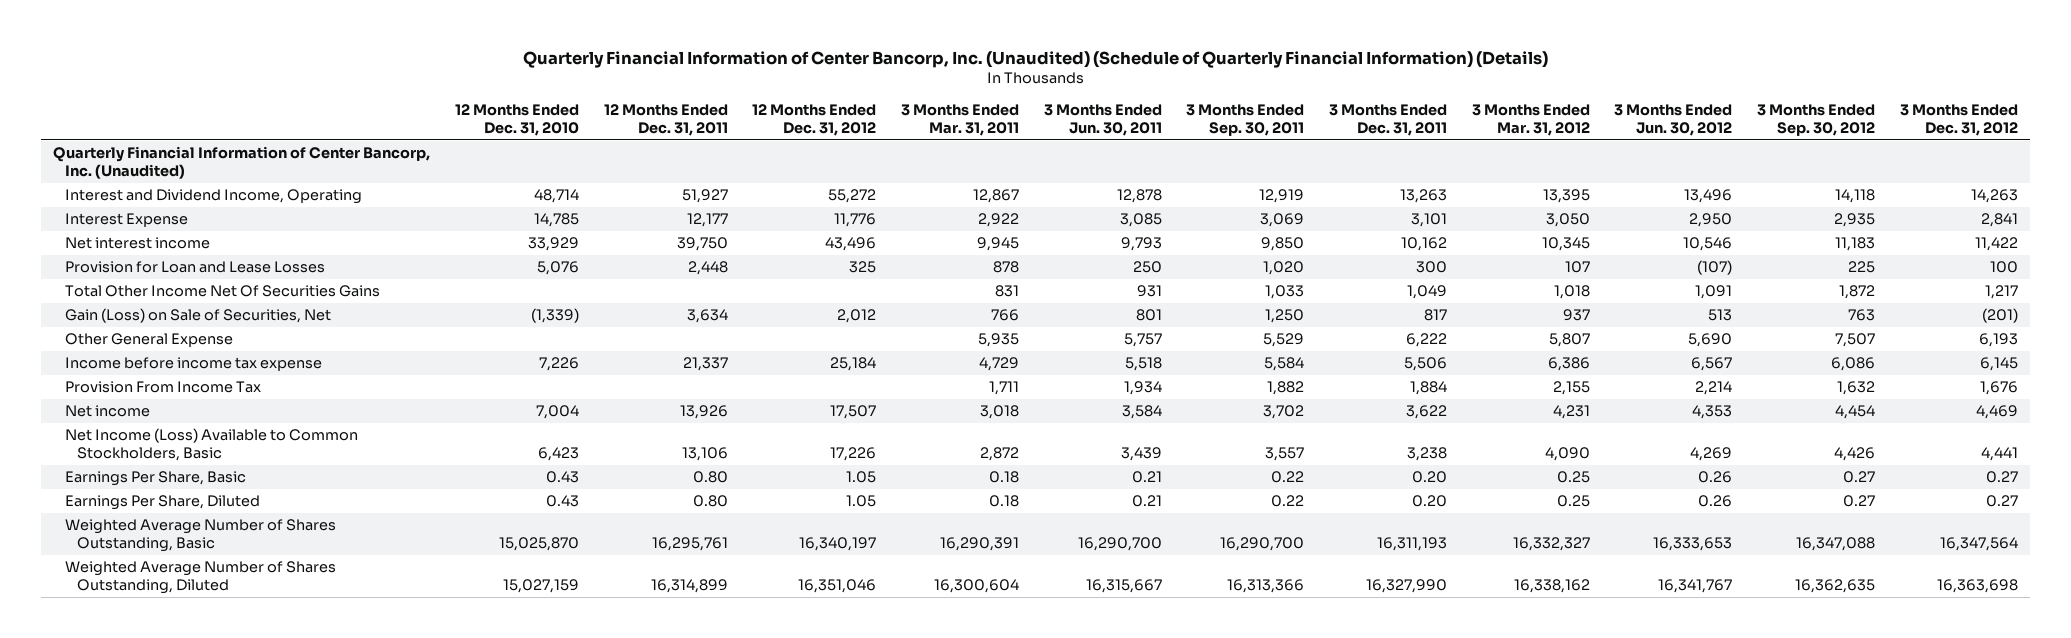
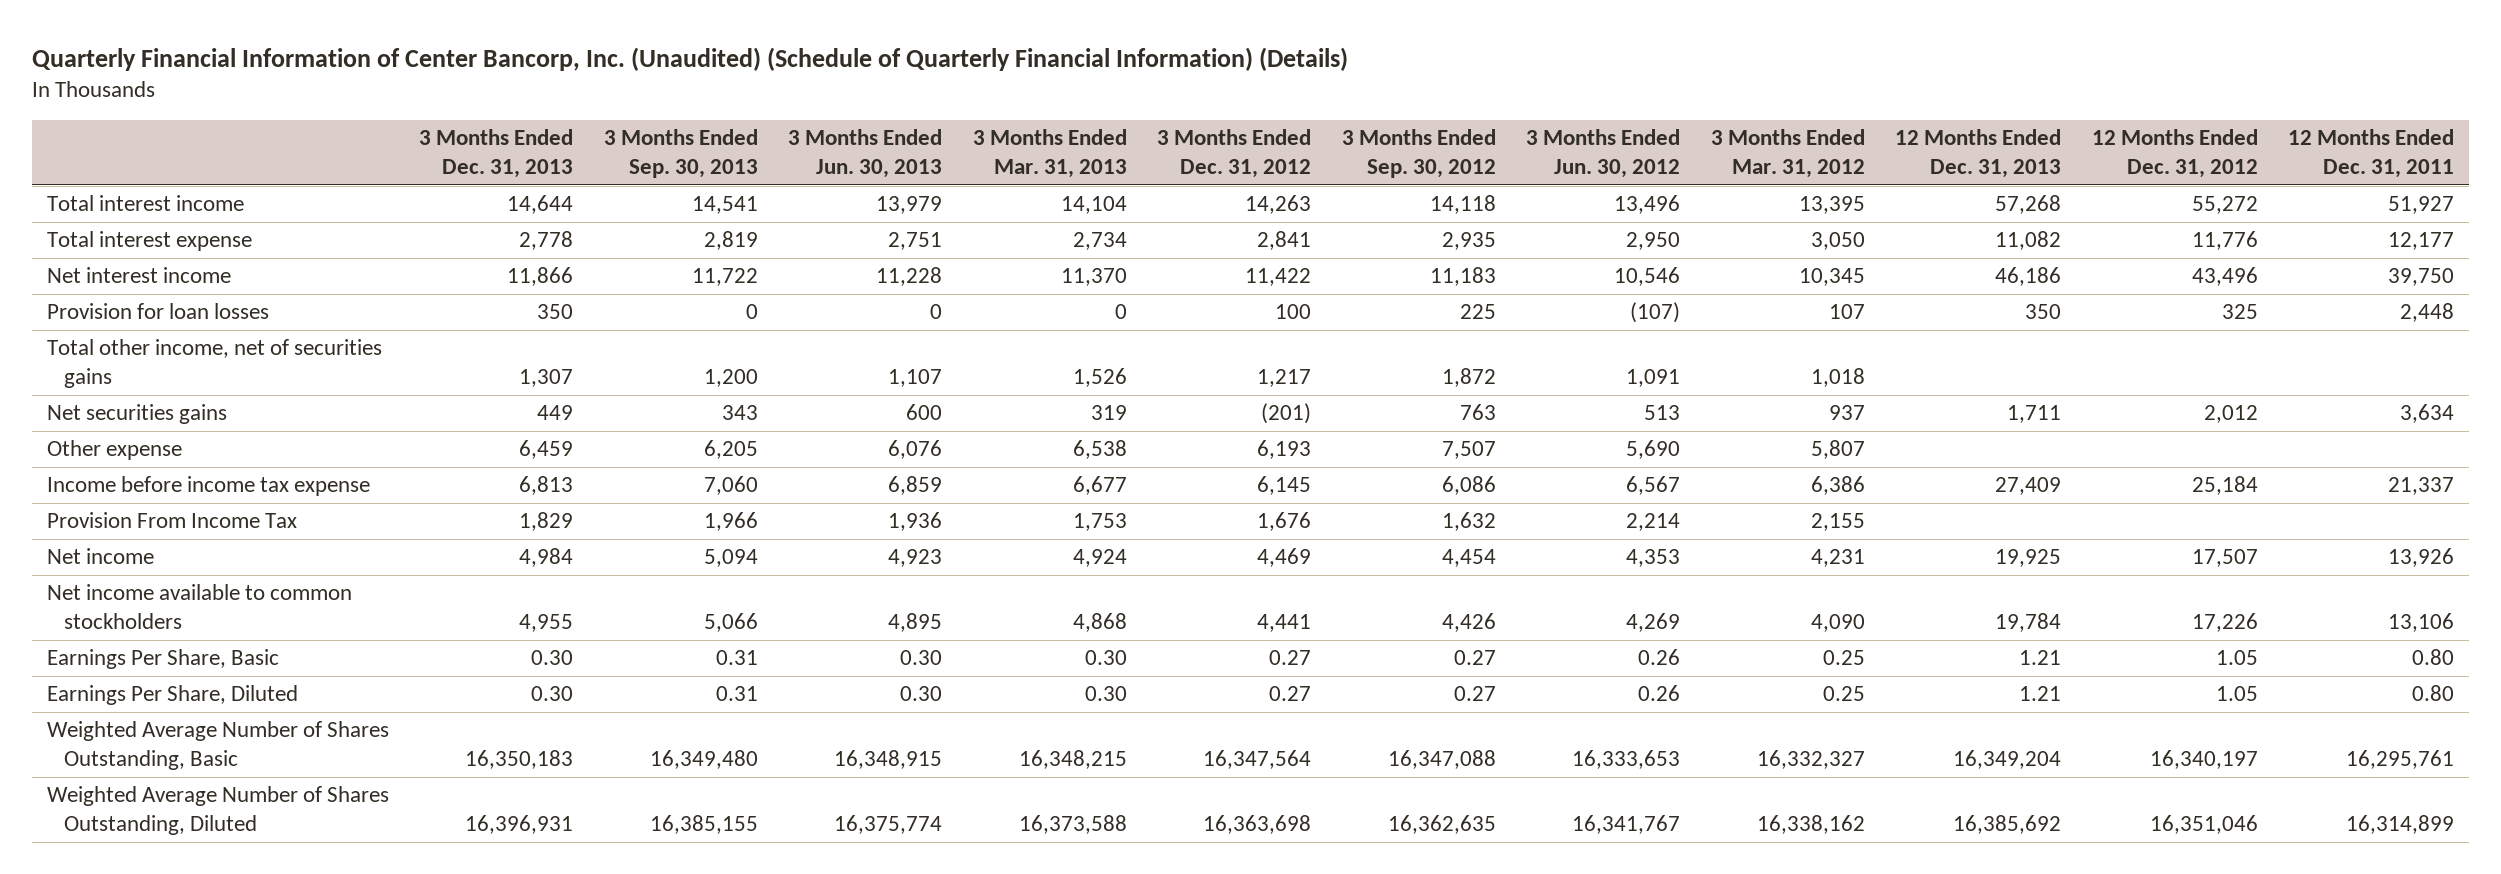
[455,104,580,136] 12 Months Ended Dec. 31, 2010 -> none
[901,104,1020,136] 3 Months Ended Mar. 31, 2011 -> none
[1043,104,1162,136] 3 Months Ended Jun. 30, 2011 -> none
[1186,104,1305,136] 3 Months Ended Sep. 30, 2011 -> none
[1329,104,1448,136] 3 Months Ended Dec. 31, 2011 -> none
none -> [419,129,574,179] 3 Months Ended Dec. 31, 2013
none -> [603,129,758,179] 3 Months Ended Sep. 30, 2013
none -> [788,129,943,179] 3 Months Ended Jun. 30, 2013
none -> [972,129,1127,179] 3 Months Ended Mar. 31, 2013
none -> [1895,129,2062,179] 12 Months Ended Dec. 31, 2013
[53,146,431,179] Quarterly Financial Information of Center Bancorp, Inc. (Unaudited) -> none
[65,189,363,205] Interest and Dividend Income, Operating -> [46,195,244,212] Total interest income
[65,213,189,228] Interest Expense -> [46,231,252,252] Total interest expense
[65,261,326,274] Provision for Loan and Lease Losses -> [46,303,269,320] Provision for loan losses
[65,285,381,298] Total Other Income Net Of Securities Gains -> [46,339,382,389] Total other income, net of securities gains
[65,308,332,324] Gain (Loss) on Sale of Securities, Net -> [46,404,227,425] Net securities gains
[65,333,234,348] Other General Expense -> [46,440,182,461] Other expense
[65,428,359,461] Net Income (Loss) Available to Common Stockholders, Basic -> [46,584,352,630] Net income available to common stockholders

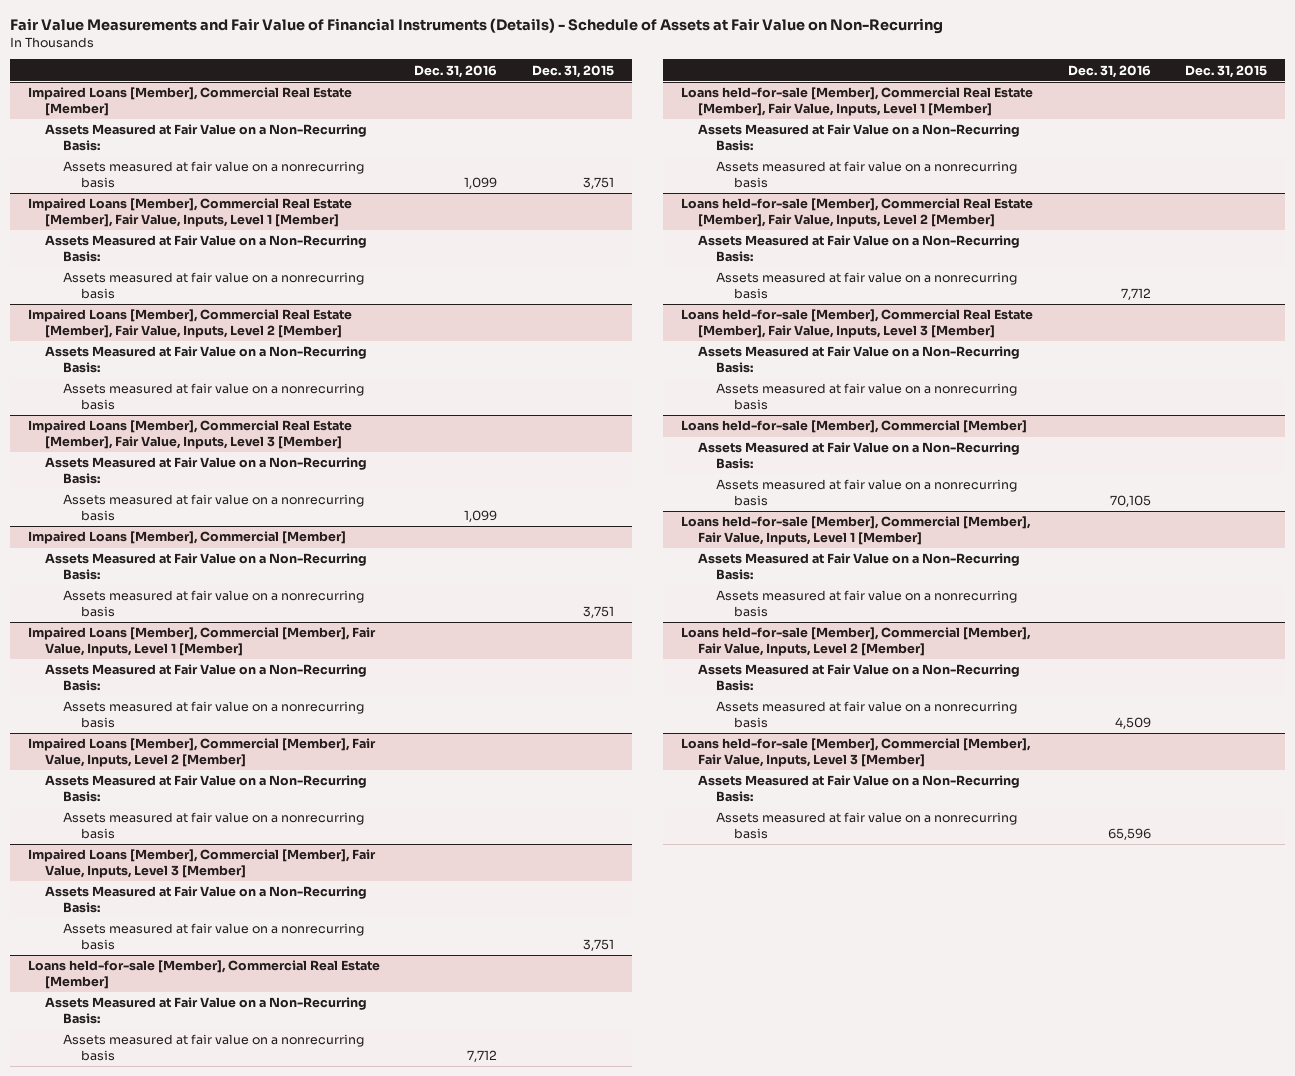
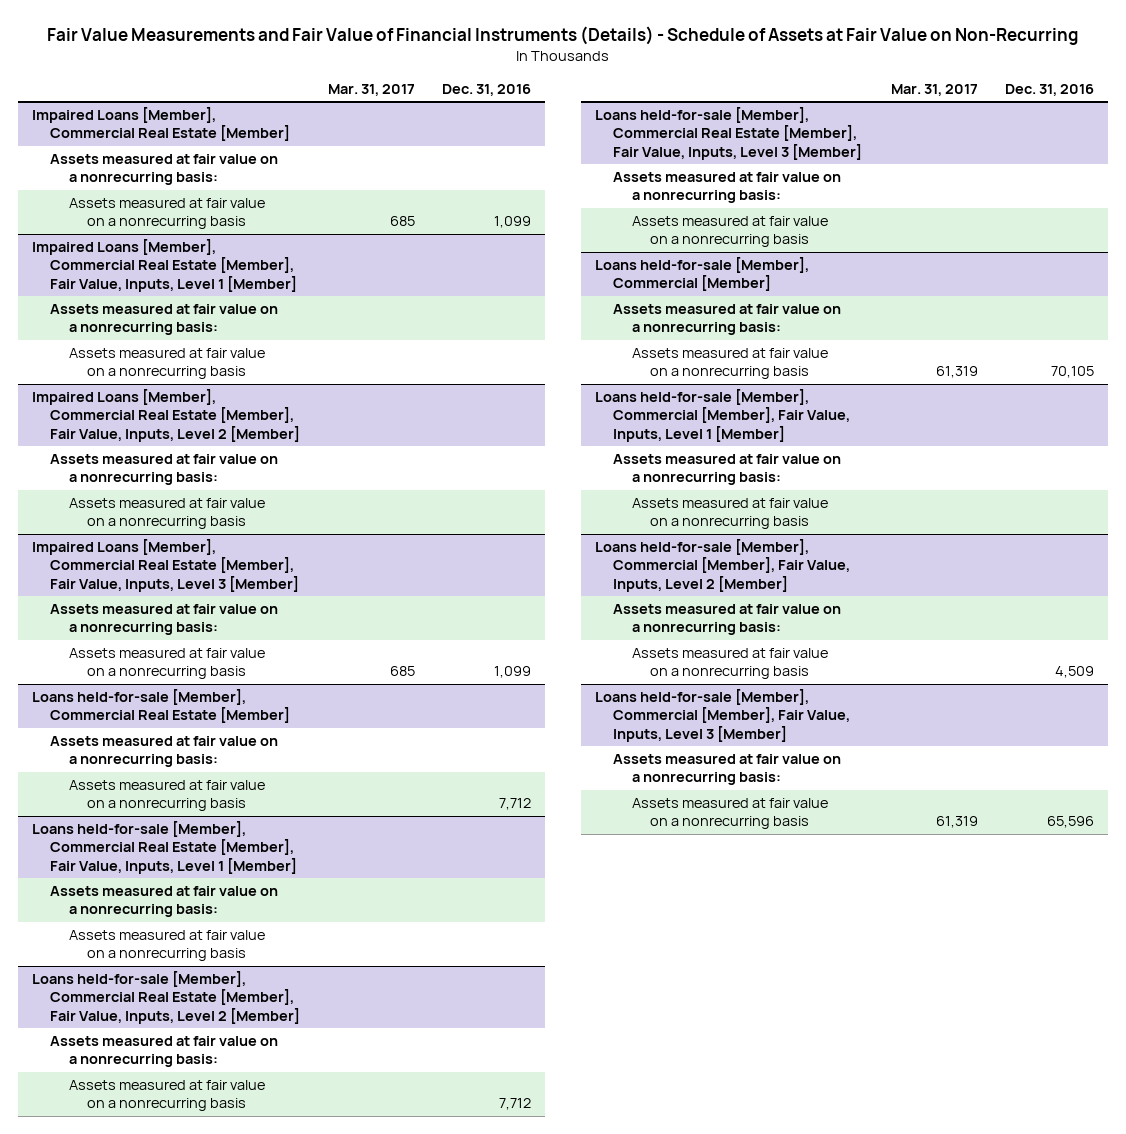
[532,64,615,78] Dec. 31, 2015 -> none
none -> [327,83,415,96] Mar. 31, 2017
[45,124,368,151] Assets Measured at Fair Value on a Non-Recurring Basis: -> [50,154,279,186] Assets measured at fair value on a nonrecurring basis:
[45,235,368,262] Assets Measured at Fair Value on a Non-Recurring Basis: -> [50,304,279,336] Assets measured at fair value on a nonrecurring basis:
[45,346,368,373] Assets Measured at Fair Value on a Non-Recurring Basis: -> [50,454,279,486] Assets measured at fair value on a nonrecurring basis:
[45,457,368,484] Assets Measured at Fair Value on a Non-Recurring Basis: -> [50,604,279,636] Assets measured at fair value on a nonrecurring basis:
[27,531,346,545] Impaired Loans [Member], Commercial [Member] -> none
[45,553,368,580] Assets Measured at Fair Value on a Non-Recurring Basis: -> none
[63,590,365,617] Assets measured at fair value on a nonrecurring basis -> none
[27,627,376,656] Impaired Loans [Member], Commercial [Member], Fair Value, Inputs, Level 1 [Member] -> none
[45,664,368,691] Assets Measured at Fair Value on a Non-Recurring Basis: -> none
[63,701,365,728] Assets measured at fair value on a nonrecurring basis -> none
[27,738,376,767] Impaired Loans [Member], Commercial [Member], Fair Value, Inputs, Level 2 [Member] -> none
[45,775,368,802] Assets Measured at Fair Value on a Non-Recurring Basis: -> none
[63,812,365,839] Assets measured at fair value on a nonrecurring basis -> none
[27,849,376,878] Impaired Loans [Member], Commercial [Member], Fair Value, Inputs, Level 3 [Member] -> none
[45,886,368,913] Assets Measured at Fair Value on a Non-Recurring Basis: -> none
[63,923,365,950] Assets measured at fair value on a nonrecurring basis -> none
[45,997,368,1024] Assets Measured at Fair Value on a Non-Recurring Basis: -> [50,736,279,768] Assets measured at fair value on a nonrecurring basis:
[698,124,1021,151] Assets Measured at Fair Value on a Non-Recurring Basis: -> [50,886,279,918] Assets measured at fair value on a nonrecurring basis:
[698,235,1021,262] Assets Measured at Fair Value on a Non-Recurring Basis: -> [50,1036,279,1068] Assets measured at fair value on a nonrecurring basis:
[698,346,1021,373] Assets Measured at Fair Value on a Non-Recurring Basis: -> [613,172,842,204] Assets measured at fair value on a nonrecurring basis:
[698,442,1021,469] Assets Measured at Fair Value on a Non-Recurring Basis: -> [613,304,842,336] Assets measured at fair value on a nonrecurring basis:
[698,553,1021,580] Assets Measured at Fair Value on a Non-Recurring Basis: -> [613,454,842,486] Assets measured at fair value on a nonrecurring basis:
[698,664,1021,691] Assets Measured at Fair Value on a Non-Recurring Basis: -> [613,604,842,636] Assets measured at fair value on a nonrecurring basis:
[698,775,1021,802] Assets Measured at Fair Value on a Non-Recurring Basis: -> [613,754,842,786] Assets measured at fair value on a nonrecurring basis:

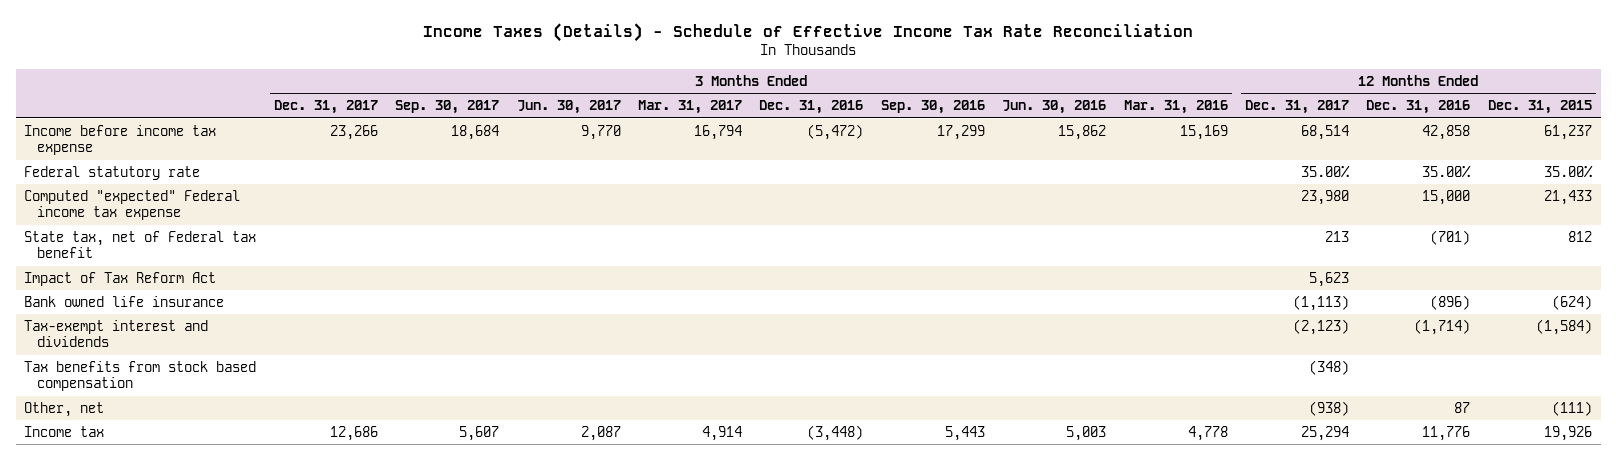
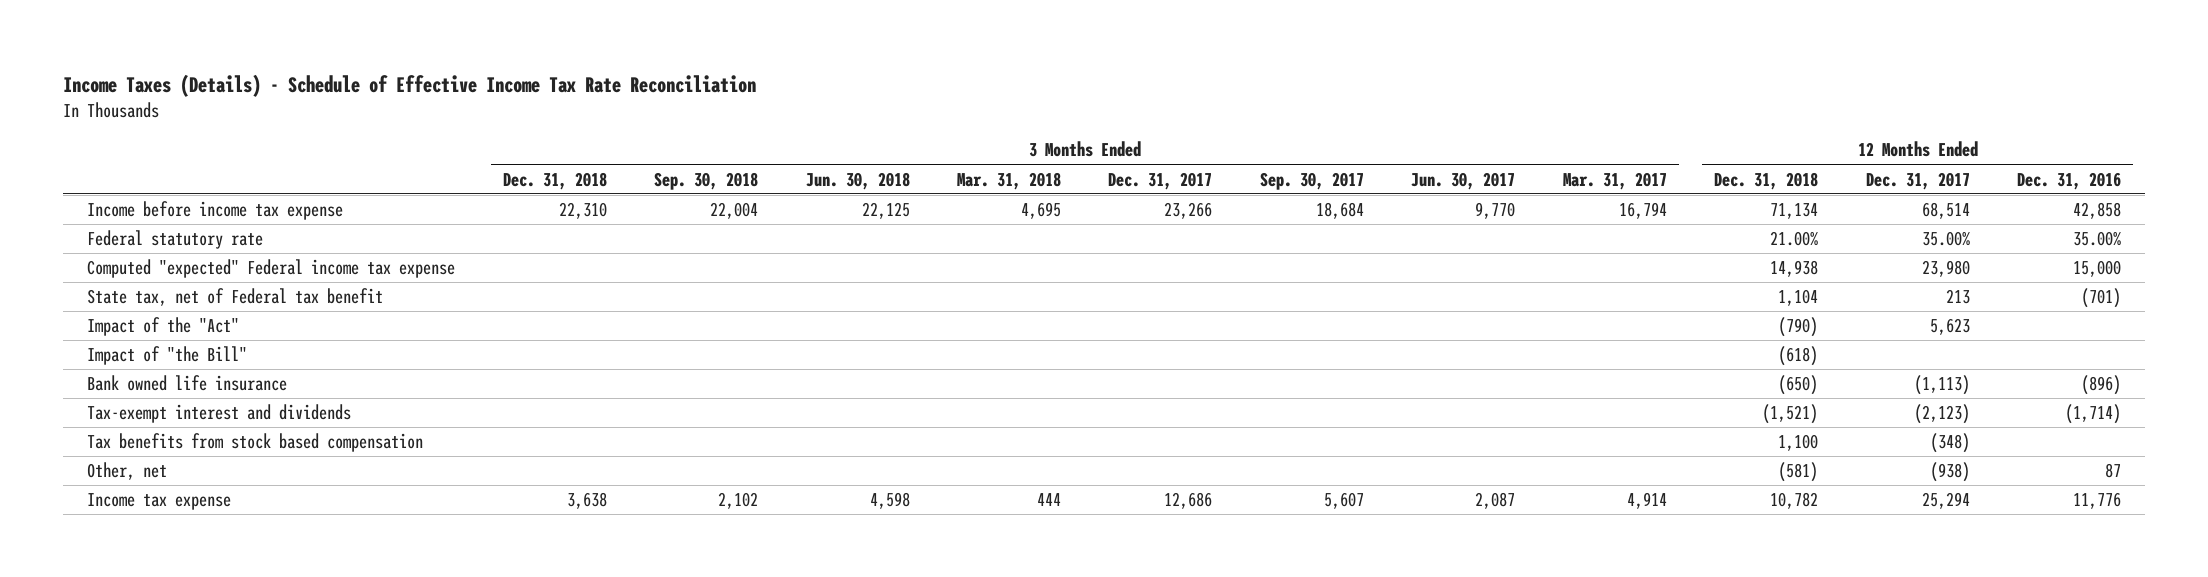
[759,100,864,115] Dec. 31, 2016 -> none
[880,100,985,115] Sep. 30, 2016 -> none
[1002,100,1107,115] Jun. 30, 2016 -> none
[1123,100,1228,115] Mar. 31, 2016 -> none
[1487,100,1592,115] Dec. 31, 2015 -> none
none -> [502,171,607,190] Dec. 31, 2018
none -> [654,171,759,190] Sep. 30, 2018
none -> [805,171,910,190] Jun. 30, 2018
none -> [956,171,1061,190] Mar. 31, 2018
none -> [1714,171,1819,190] Dec. 31, 2018
[24,271,217,286] Impact of Tax Reform Act -> [87,317,240,337] Impact of the "Act"
none -> [87,346,248,366] Impact of "the Bill"
[24,425,105,437] Income tax -> [87,493,232,511] Income tax expense

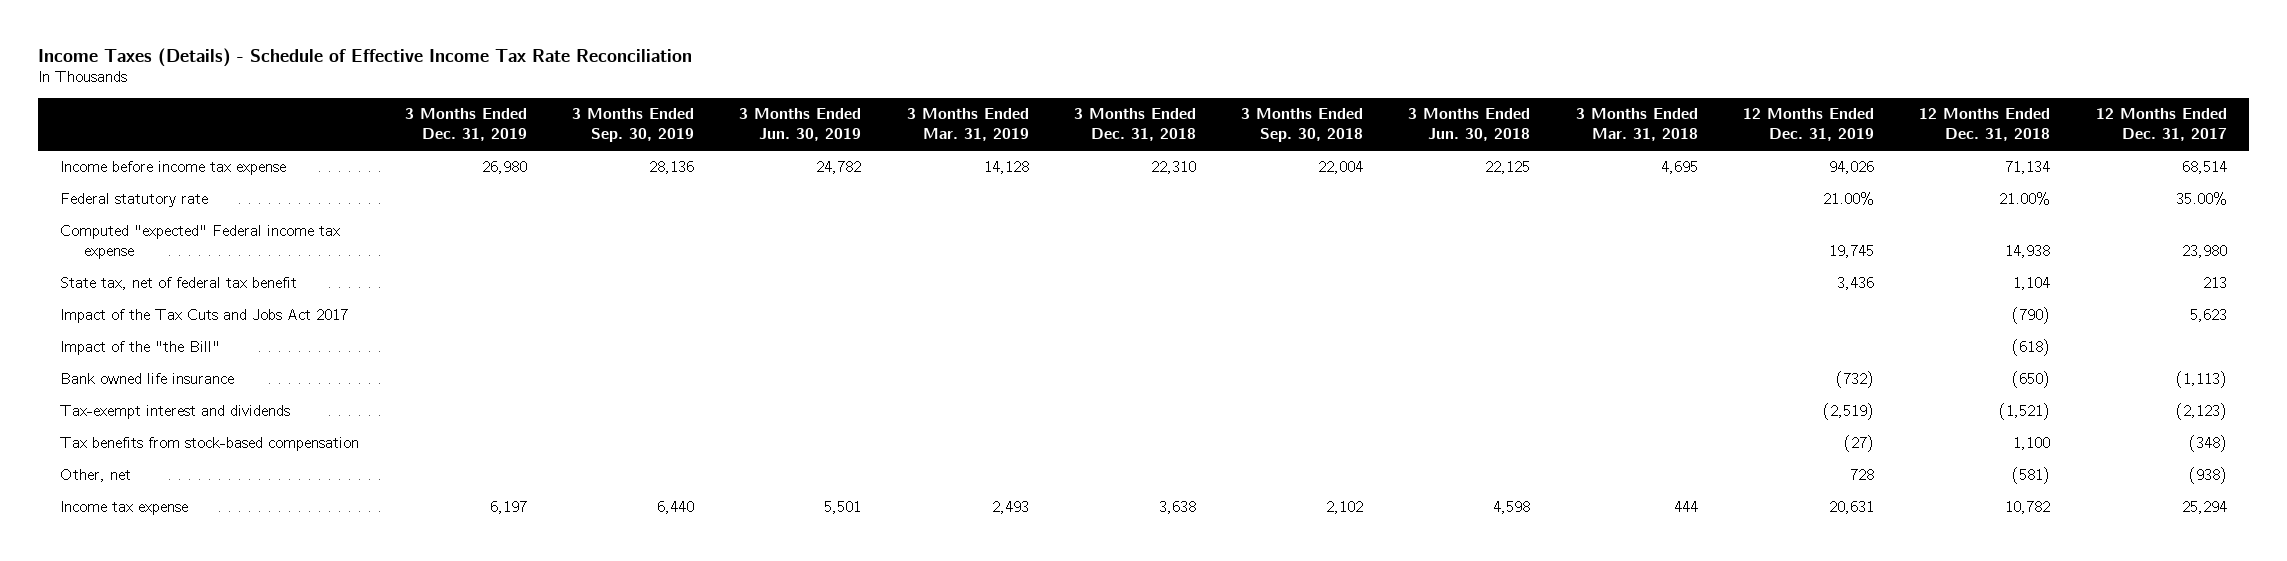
[1108,171,1213,190] Dec. 31, 2017 -> none
[1259,171,1364,190] Sep. 30, 2017 -> none
[1411,171,1516,190] Jun. 30, 2017 -> none
[1562,171,1667,190] Mar. 31, 2017 -> none
[2017,171,2122,190] Dec. 31, 2016 -> none
none -> [404,108,527,142] 3 Months Ended Dec. 31, 2019
none -> [571,108,694,143] 3 Months Ended Sep. 30, 2019
none -> [739,108,862,142] 3 Months Ended Jun. 30, 2019
none -> [906,108,1029,142] 3 Months Ended Mar. 31, 2019
none -> [1742,108,1874,142] 12 Months Ended Dec. 31, 2019
[87,288,384,307] State tax, net of Federal tax benefit -> [60,277,298,291] State tax, net of federal tax benefit
[87,317,240,337] Impact of the "Act" -> [60,309,349,324] Impact of the Tax Cuts and Jobs Act 2017
[87,346,248,366] Impact of "the Bill" -> [60,341,221,356] Impact of the "the Bill"
[87,433,424,453] Tax benefits from stock based compensation -> [60,437,360,452] Tax benefits from stock-based compensation

